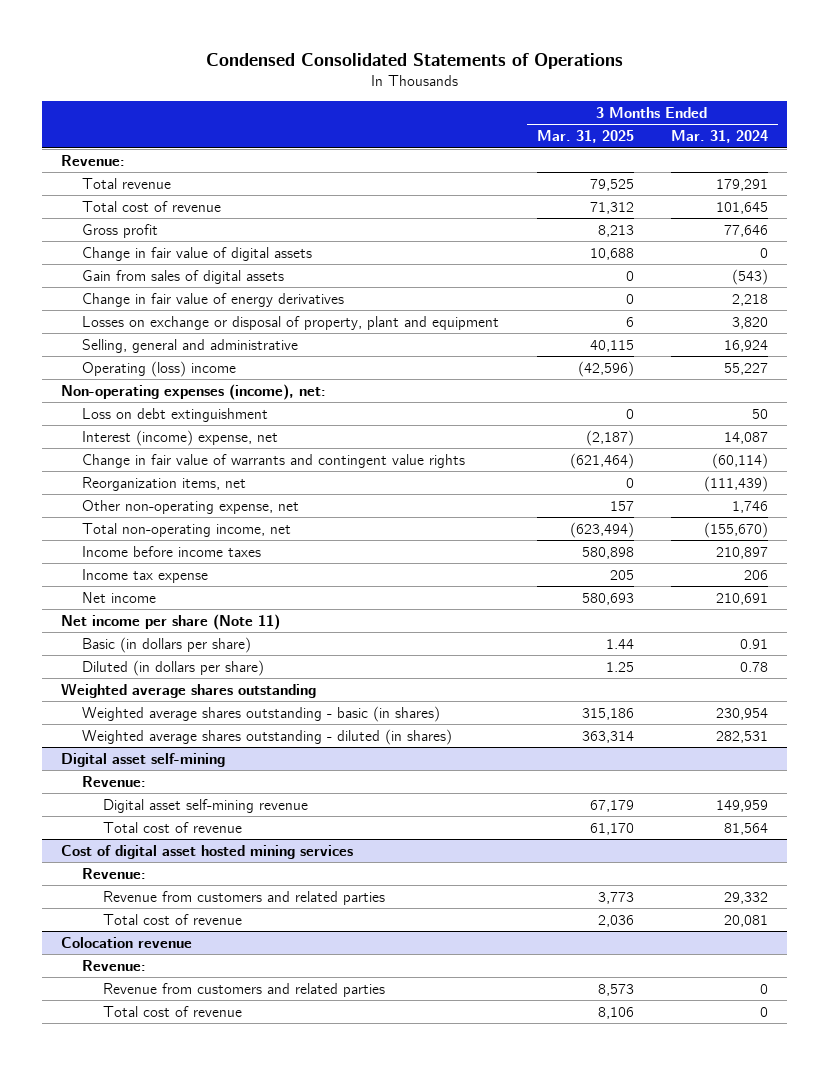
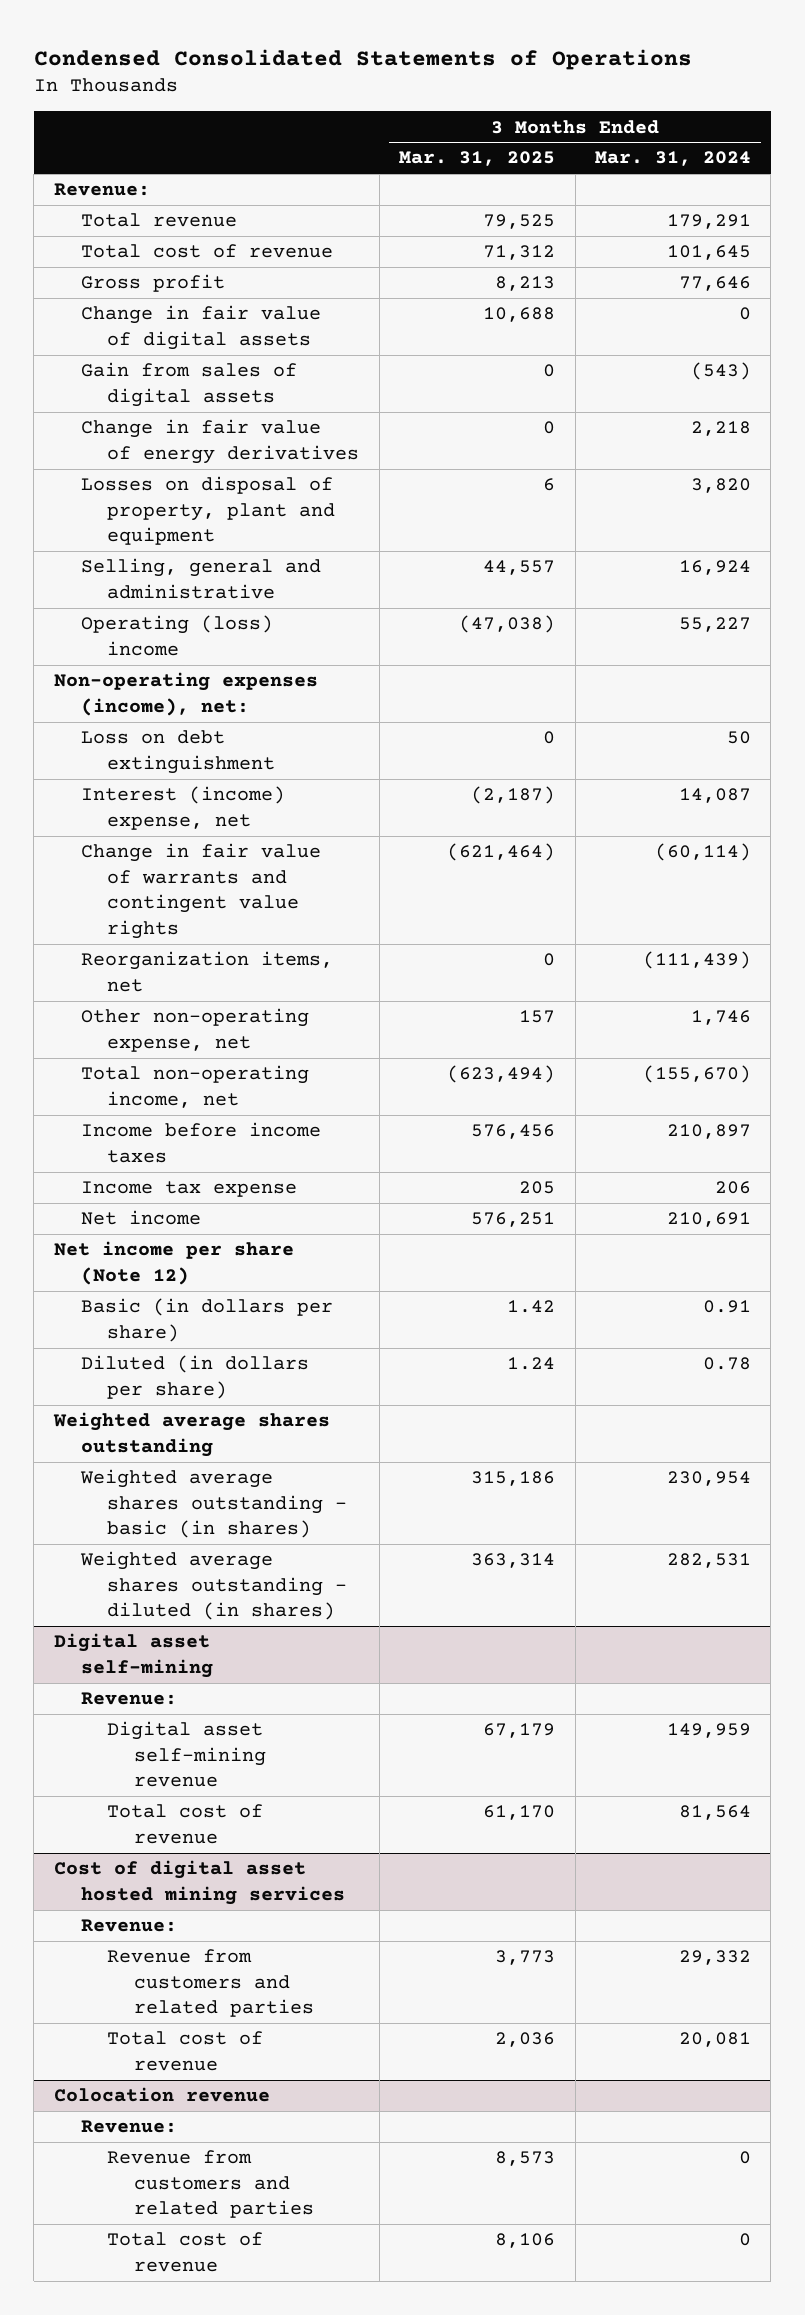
[81,315,499,330] Losses on exchange or disposal of property, plant and equipment -> [80,476,336,546] Losses on disposal of property, plant and equipment
[589,339,634,352] 40,115 -> [483,560,556,576] 44,557
[577,360,634,377] (42,596) -> [459,615,556,634] (47,038)
[581,546,634,559] 580,898 -> [471,1124,556,1140] 576,456
[581,592,634,605] 580,693 -> [471,1212,556,1228] 576,251
[60,613,280,630] Net income per share (Note 11) -> [53,1241,294,1285] Net income per share (Note 12)
[605,638,634,649] 1.44 -> [507,1300,556,1314] 1.42
[605,661,634,672] 1.25 -> [507,1357,556,1371] 1.24

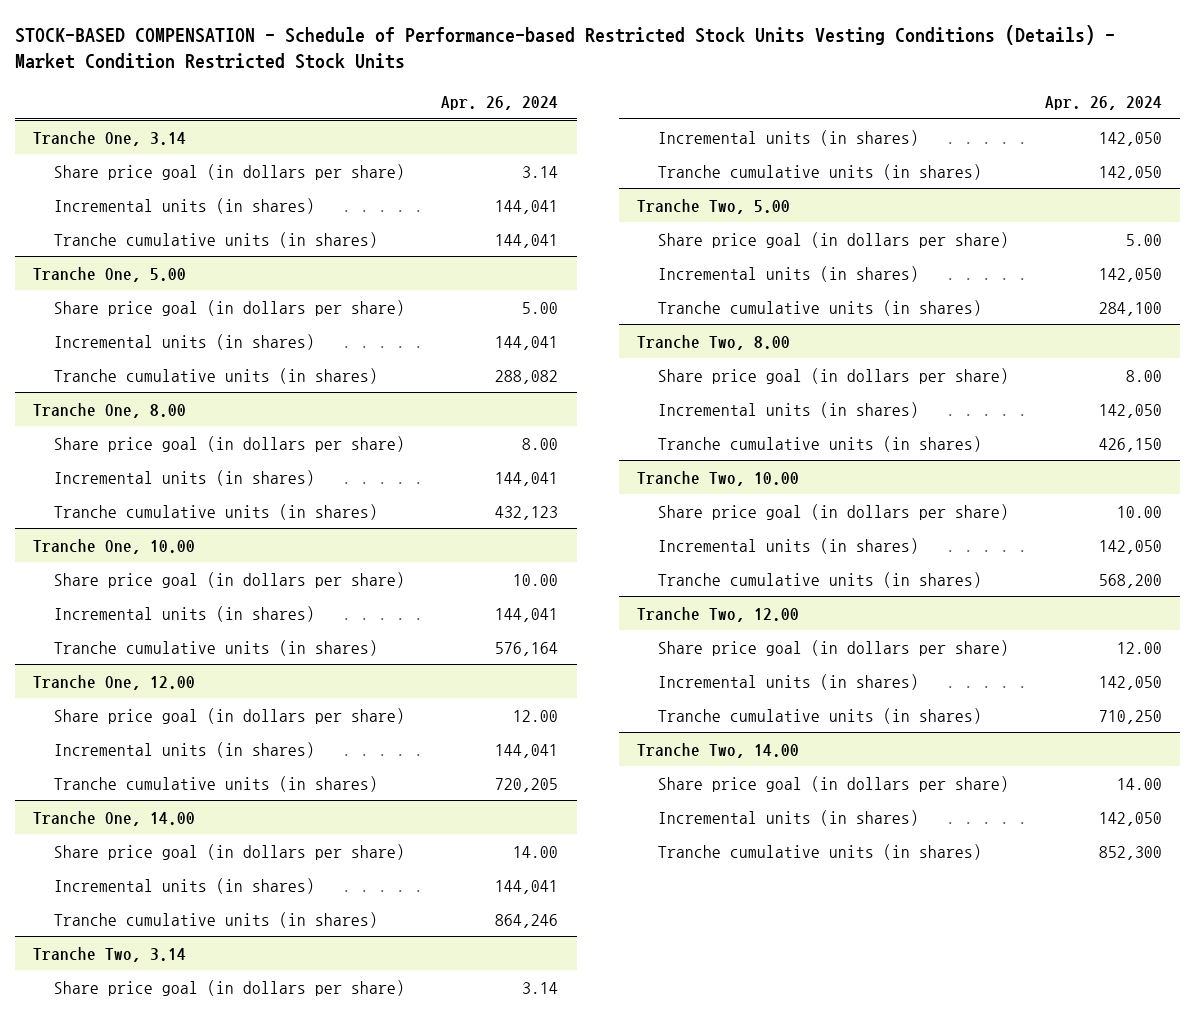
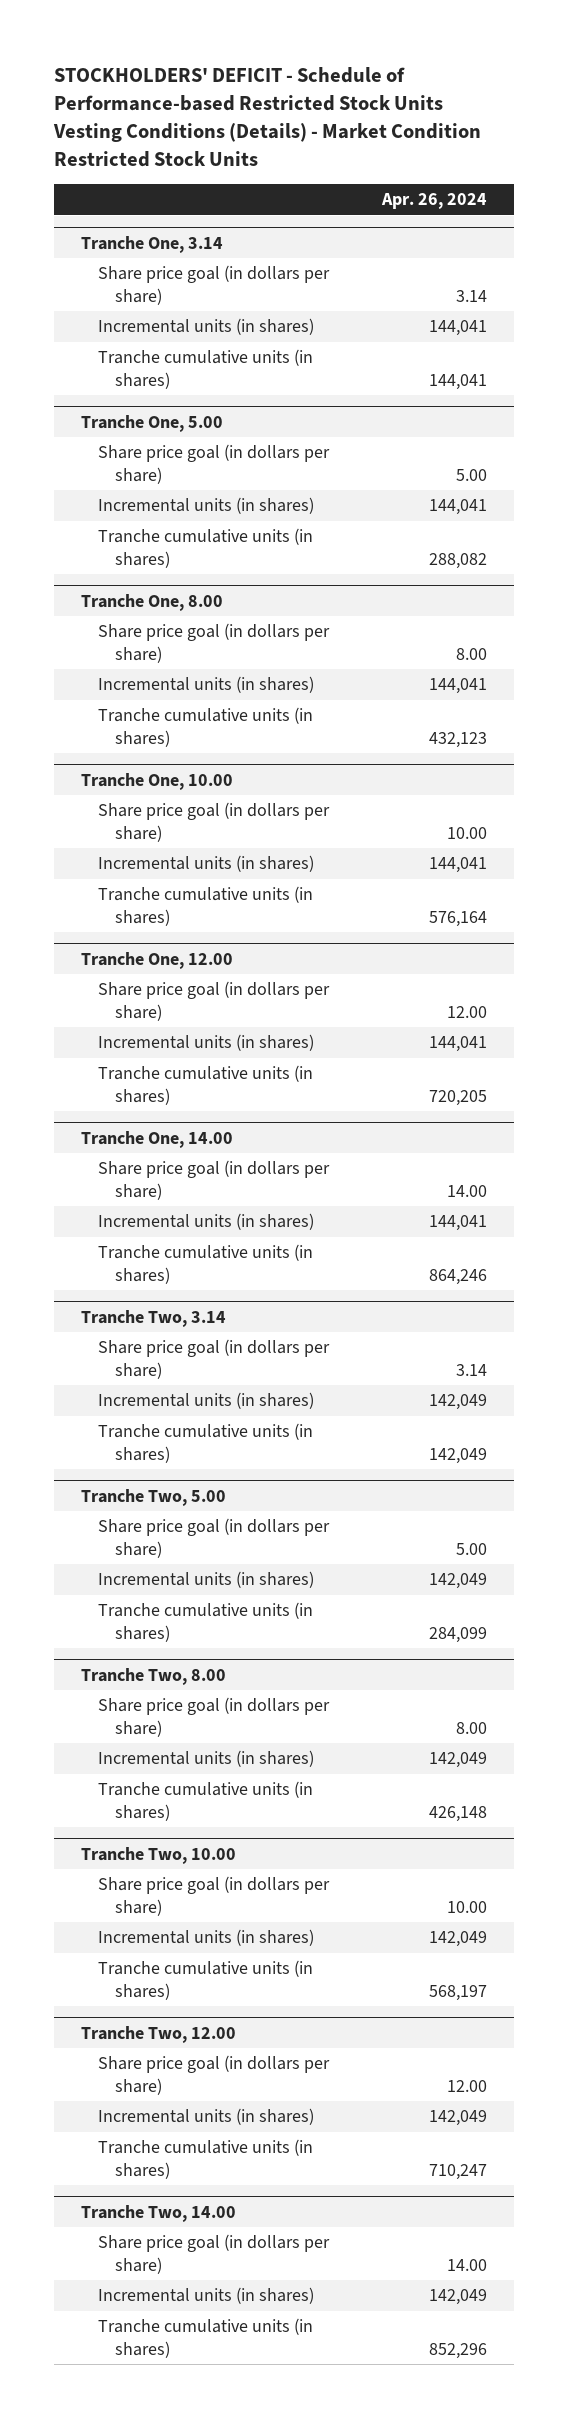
[15,25,1116,70] STOCK-BASED COMPENSATION - Schedule of Performance-based Restricted Stock Units Vesting Conditions (Details) - Market Condition Restricted Stock Units -> [52,66,481,167] STOCKHOLDERS' DEFICIT - Schedule of Performance-based Restricted Stock Units Vesting Conditions (Details) - Market Condition Restricted Stock Units
[1098,131,1162,146] 142,050 -> [429,1394,488,1411] 142,049
[1098,165,1162,180] 142,050 -> [429,1447,488,1464] 142,049
[1098,267,1162,282] 142,050 -> [429,1573,488,1590] 142,049
[1098,301,1162,316] 284,100 -> [429,1626,488,1643] 284,099
[1098,403,1162,418] 142,050 -> [429,1752,488,1769] 142,049
[1098,437,1162,452] 426,150 -> [429,1805,488,1822] 426,148
[1098,539,1162,554] 142,050 -> [429,1931,488,1948] 142,049
[1098,573,1162,588] 568,200 -> [429,1984,488,2001] 568,197
[1098,675,1162,690] 142,050 -> [429,2110,488,2127] 142,049
[1098,709,1162,724] 710,250 -> [429,2163,488,2180] 710,247
[1098,811,1162,826] 142,050 -> [429,2289,488,2306] 142,049
[1098,845,1162,860] 852,300 -> [429,2342,488,2359] 852,296

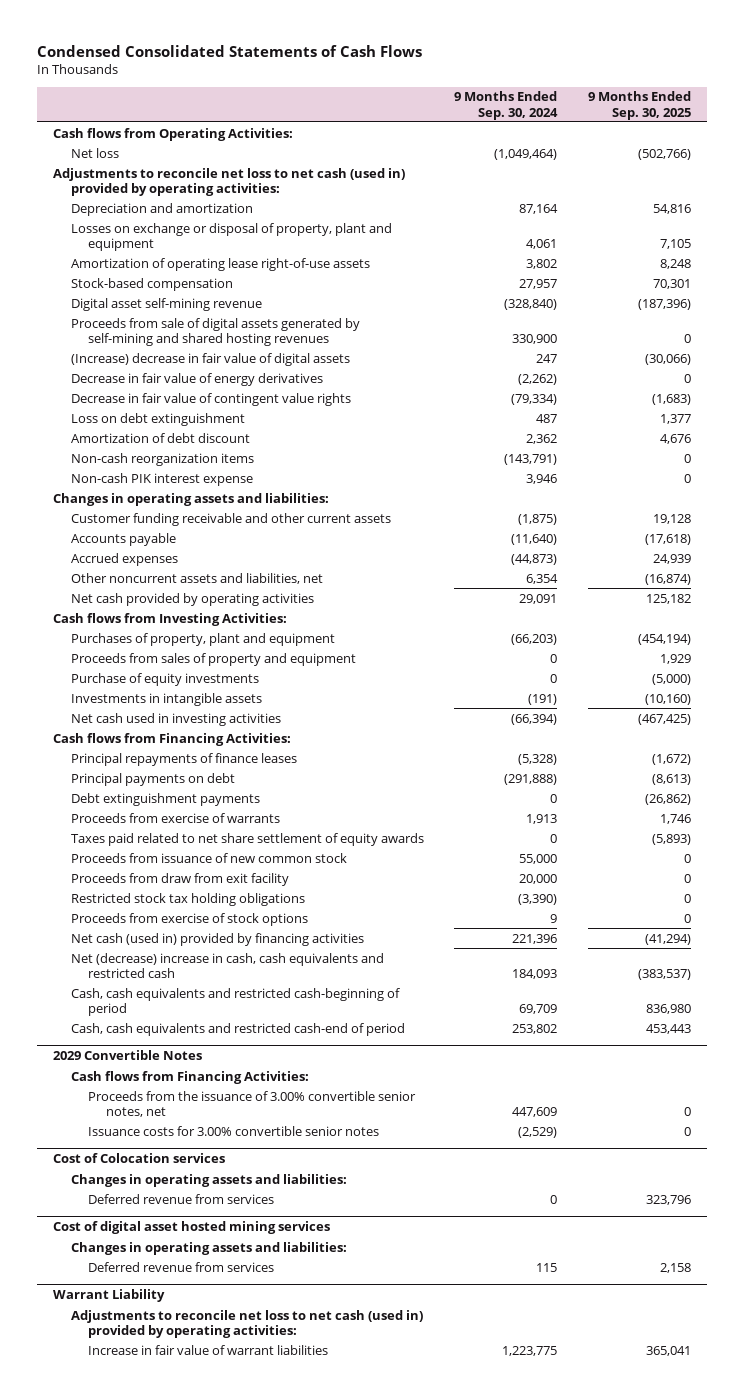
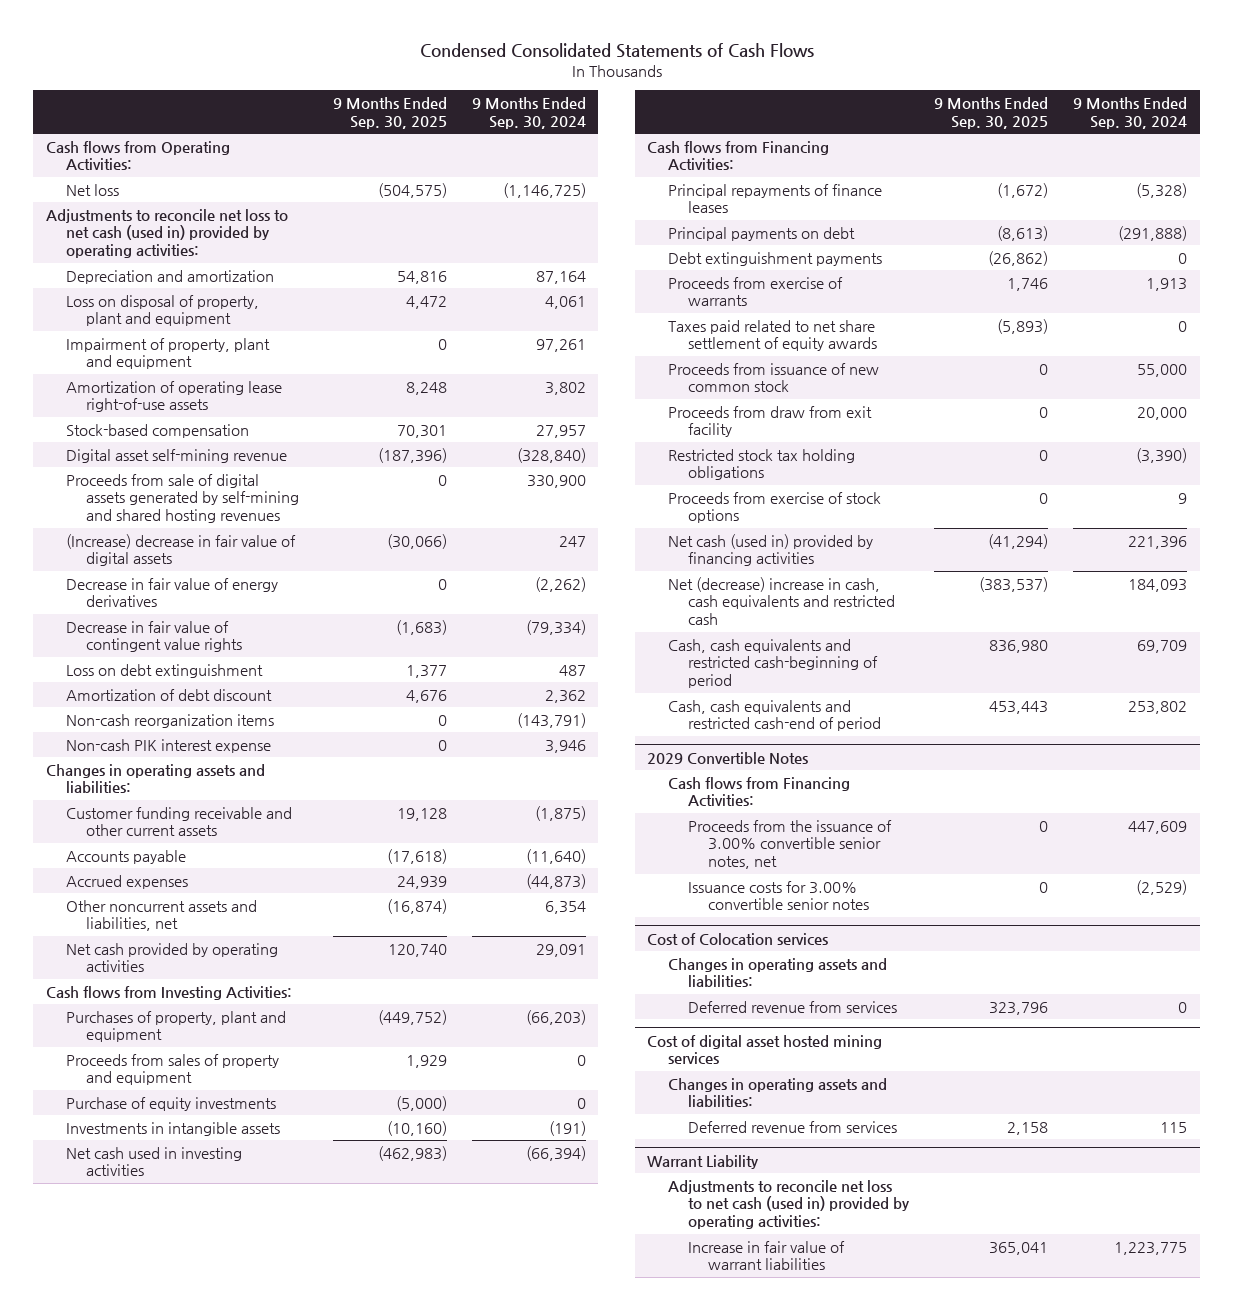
[494,148,558,160] (1,049,464) -> [502,182,586,198] (1,146,725)
[638,148,692,160] (502,766) -> [377,182,447,198] (504,575)
[70,222,392,251] Losses on exchange or disposal of property, plant and equipment -> [66,294,260,327] Loss on disposal of property, plant and equipment
[660,238,692,249] 7,105 -> [405,295,447,309] 4,472
none -> [66,337,271,370] Impairment of property, plant and equipment
[646,593,692,604] 125,182 -> [387,943,447,957] 120,740
[638,633,692,645] (454,194) -> [377,1009,447,1025] (449,752)
[638,713,692,725] (467,425) -> [377,1145,447,1161] (462,983)

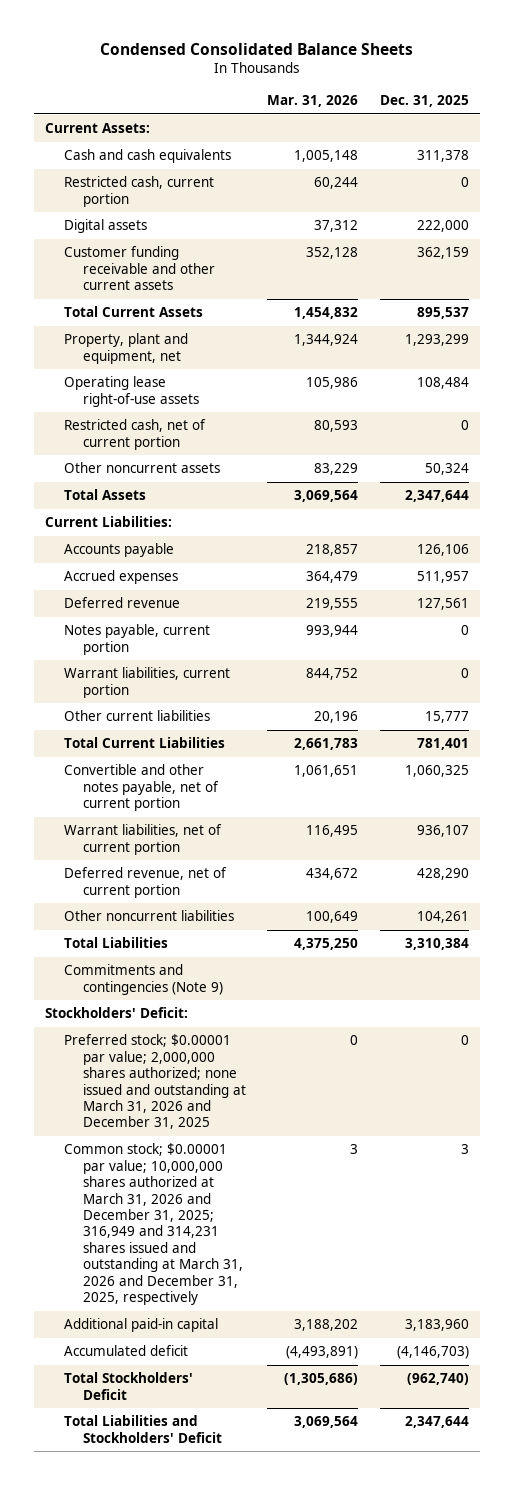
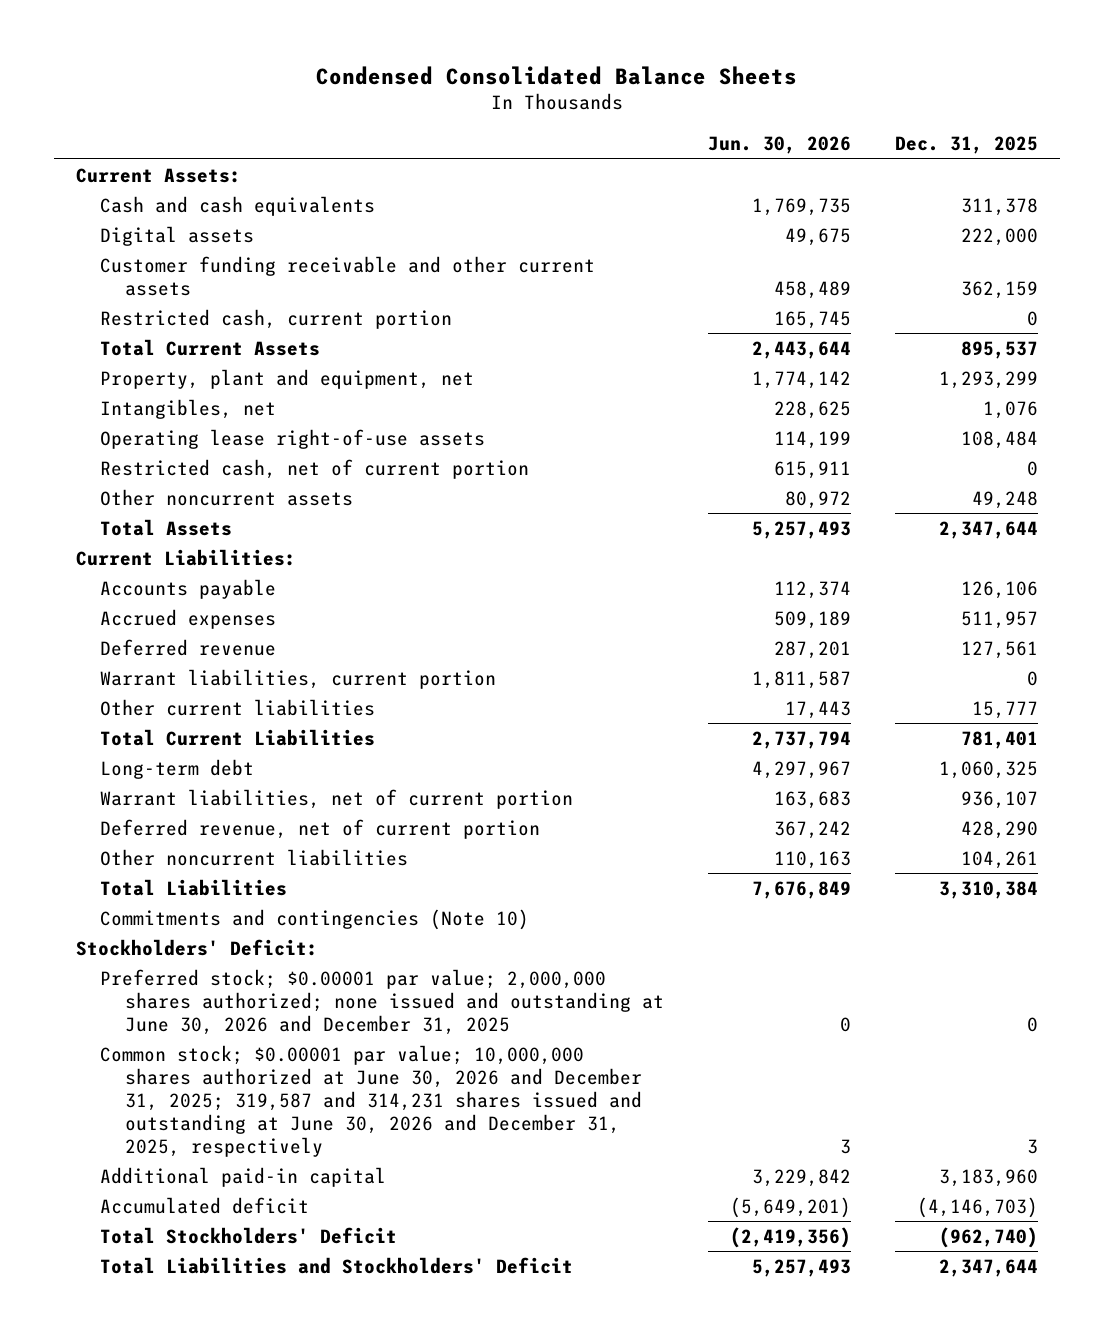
[267,95,359,108] Mar. 31, 2026 -> none
none -> [707,136,851,155] Jun. 30, 2026
[63,176,214,207] Restricted cash, current portion -> [100,308,453,329] Restricted cash, current portion
none -> [100,398,277,419] Intangibles, net
[425,463,470,476] 50,324 -> [971,490,1038,509] 49,248
[63,624,210,655] Notes payable, current portion -> none
[63,764,219,812] Convertible and other notes payable, net of current portion -> [100,758,255,779] Long-term debt
[63,964,223,995] Commitments and contingencies (Note 9) -> [100,908,530,930] Commitments and contingencies (Note 10)
[63,1034,246,1130] Preferred stock; $0.00001 par value; 2,000,000 shares authorized; none issued and outstanding at March 31, 2026 and December 31, 2025 -> [100,968,665,1035] Preferred stock; $0.00001 par value; 2,000,000 shares authorized; none issued and outstanding at June 30, 2026 and December 31, 2025
[63,1143,243,1306] Common stock; $0.00001 par value; 10,000,000 shares authorized at March 31, 2026 and December 31, 2025; 316,949 and 314,231 shares issued and outstanding at March 31, 2026 and December 31, 2025, respectively -> [100,1044,643,1158] Common stock; $0.00001 par value; 10,000,000 shares authorized at June 30, 2026 and December 31, 2025; 319,587 and 314,231 shares issued and outstanding at June 30, 2026 and December 31, 2025, respectively

